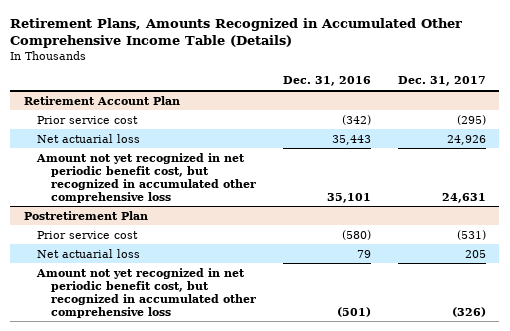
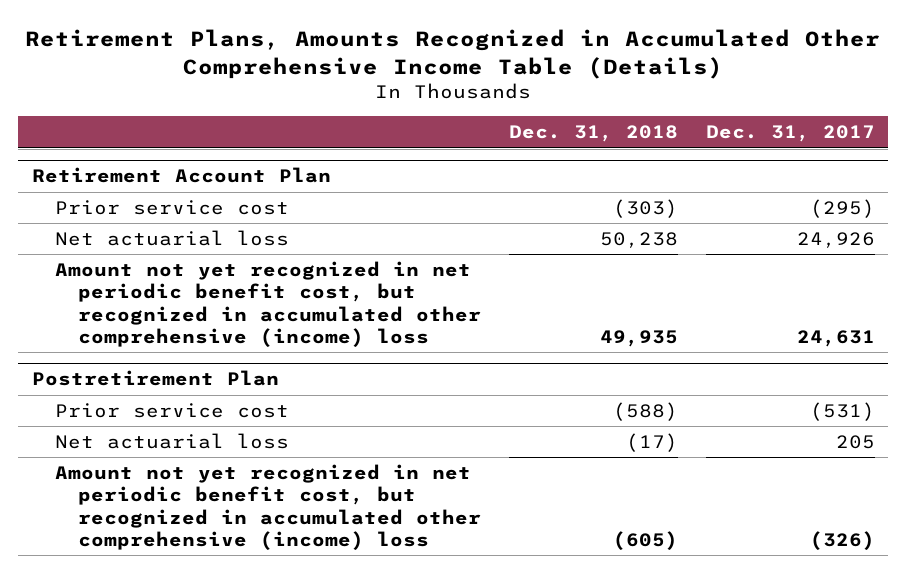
[282,76,371,87] Dec. 31, 2016 -> none
none -> [508,125,678,143] Dec. 31, 2018
[36,152,256,203] Amount not yet recognized in net periodic benefit cost, but recognized in accumulated other comprehensive loss -> [54,261,482,347] Amount not yet recognized in net periodic benefit cost, but recognized in accumulated other comprehensive (income) loss
[36,267,256,318] Amount not yet recognized in net periodic benefit cost, but recognized in accumulated other comprehensive loss -> [54,464,482,550] Amount not yet recognized in net periodic benefit cost, but recognized in accumulated other comprehensive (income) loss

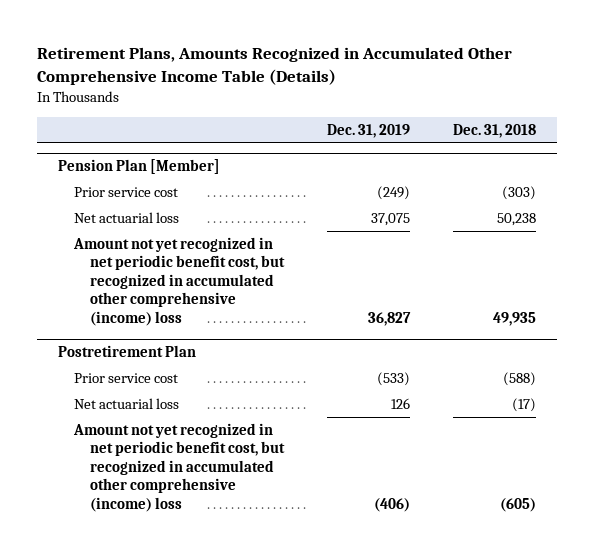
[705,125,875,143] Dec. 31, 2017 -> none
none -> [327,123,411,138] Dec. 31, 2019
[31,167,331,184] Retirement Account Plan -> [58,159,221,175] Pension Plan [Member]

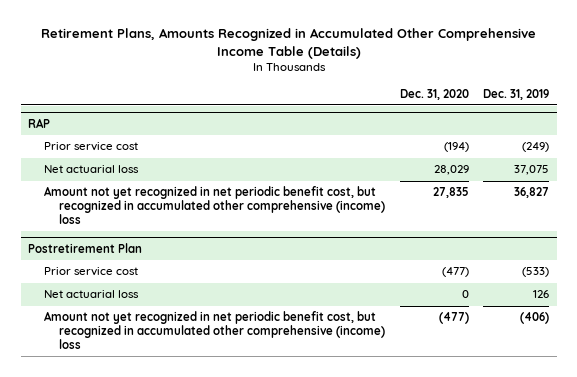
[452,123,536,138] Dec. 31, 2018 -> none
none -> [399,88,469,100] Dec. 31, 2020
[58,159,221,175] Pension Plan [Member] -> [28,118,51,129] RAP

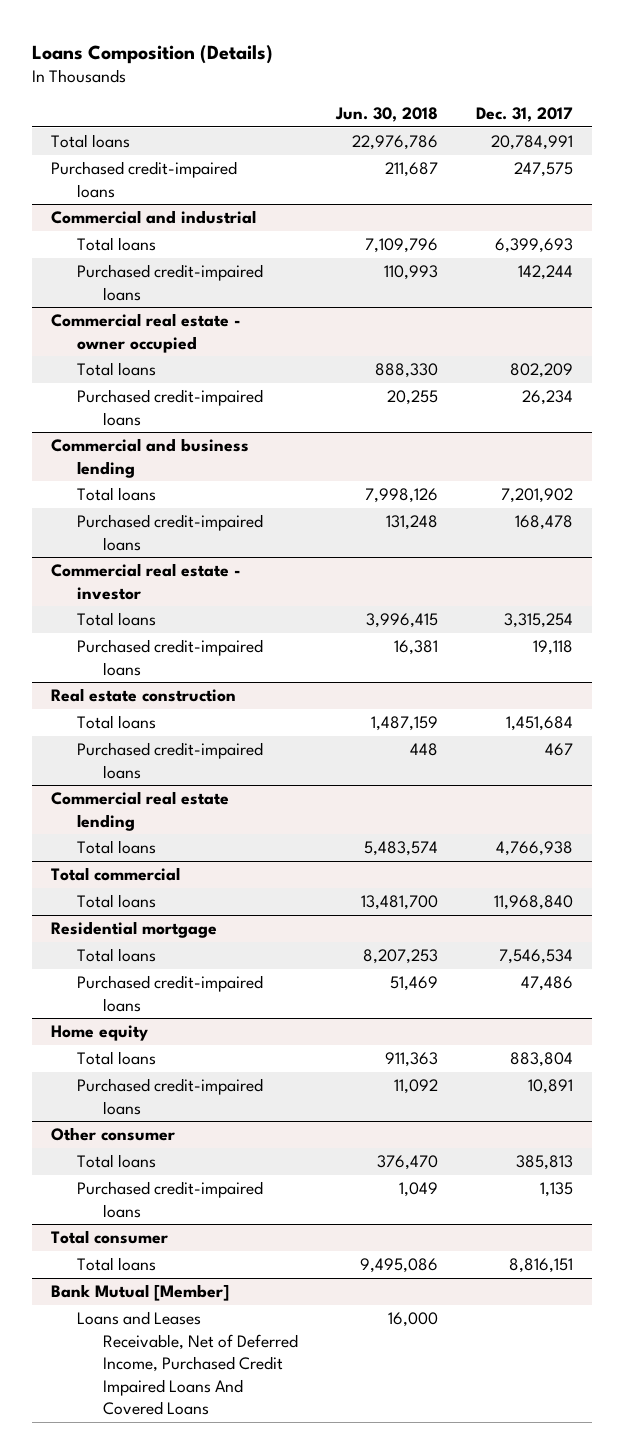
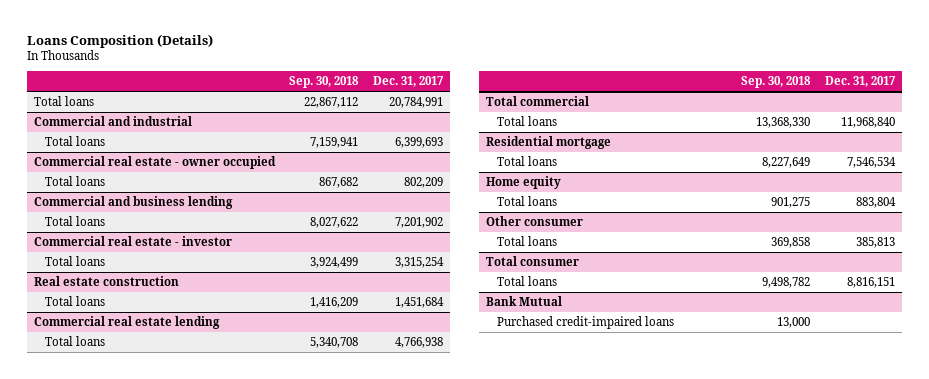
[335,107,439,123] Jun. 30, 2018 -> none
none -> [289,76,360,89] Sep. 30, 2018
[50,161,237,198] Purchased credit-impaired loans -> none
[76,264,263,301] Purchased credit-impaired loans -> none
[76,389,263,426] Purchased credit-impaired loans -> none
[76,514,263,551] Purchased credit-impaired loans -> none
[76,639,263,676] Purchased credit-impaired loans -> none
[76,742,263,779] Purchased credit-impaired loans -> none
[76,975,263,1012] Purchased credit-impaired loans -> none
[76,1078,263,1115] Purchased credit-impaired loans -> none
[76,1181,263,1218] Purchased credit-impaired loans -> none
[50,1284,229,1302] Bank Mutual [Member] -> [485,295,562,306] Bank Mutual
[76,1311,299,1416] Loans and Leases Receivable, Net of Deferred Income, Purchased Credit Impaired Loans And Covered Loans -> [497,315,675,329] Purchased credit-impaired loans

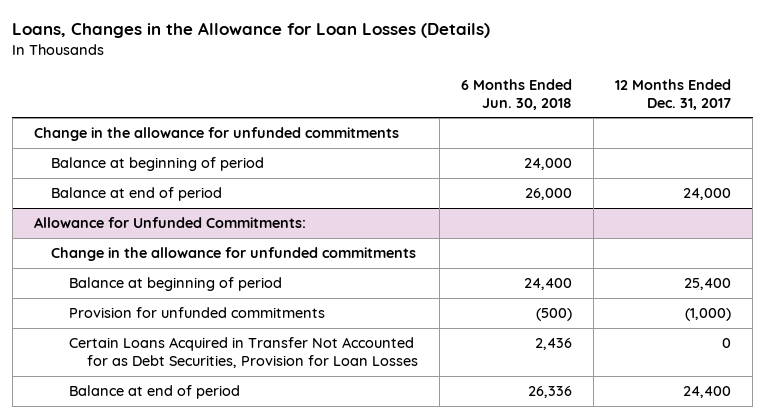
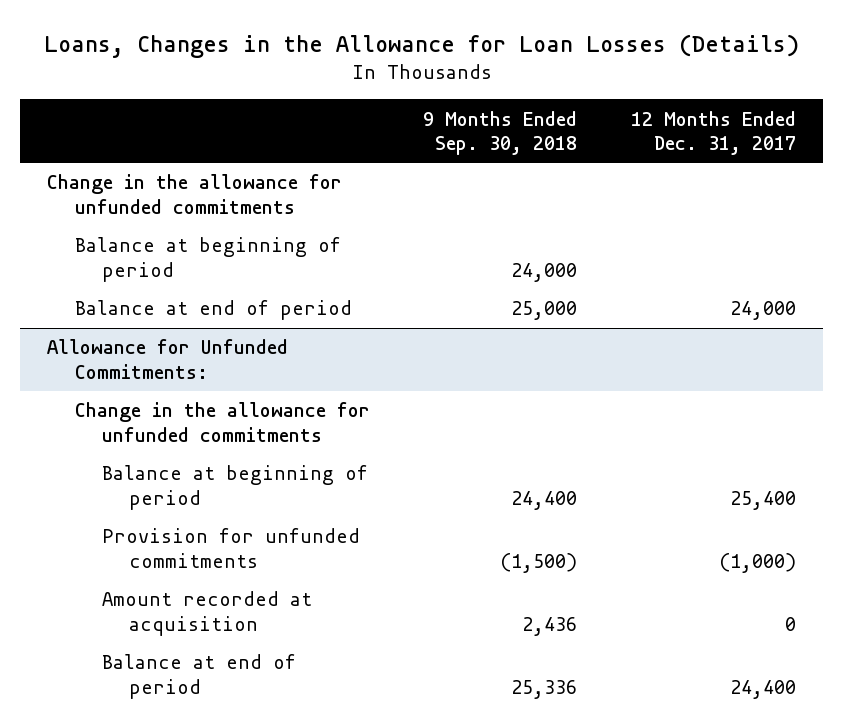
[461,78,573,110] 6 Months Ended Jun. 30, 2018 -> none
none -> [423,110,578,155] 9 Months Ended Sep. 30, 2018
[69,337,418,369] Certain Loans Acquired in Transfer Not Accounted for as Debt Securities, Provision for Loan Losses -> [101,591,312,636] Amount recorded at acquisition

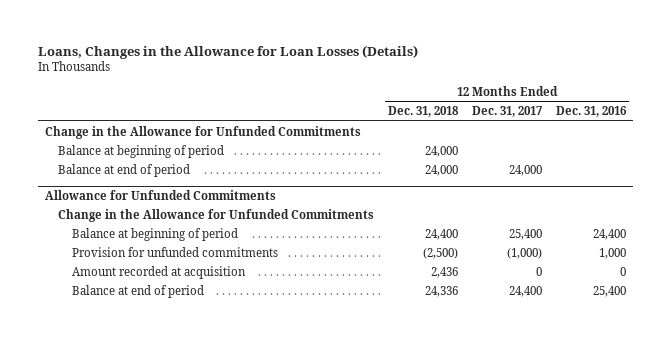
[423,110,578,155] 9 Months Ended Sep. 30, 2018 -> none
none -> [388,106,460,118] Dec. 31, 2018
none -> [555,106,627,118] Dec. 31, 2016
[47,174,343,214] Change in the allowance for unfunded commitments -> [44,125,361,139] Change in the Allowance for Unfunded Commitments
[47,339,289,379] Allowance for Unfunded Commitments: -> [44,189,276,200] Allowance for Unfunded Commitments
[74,402,370,442] Change in the allowance for unfunded commitments -> [58,208,375,222] Change in the Allowance for Unfunded Commitments

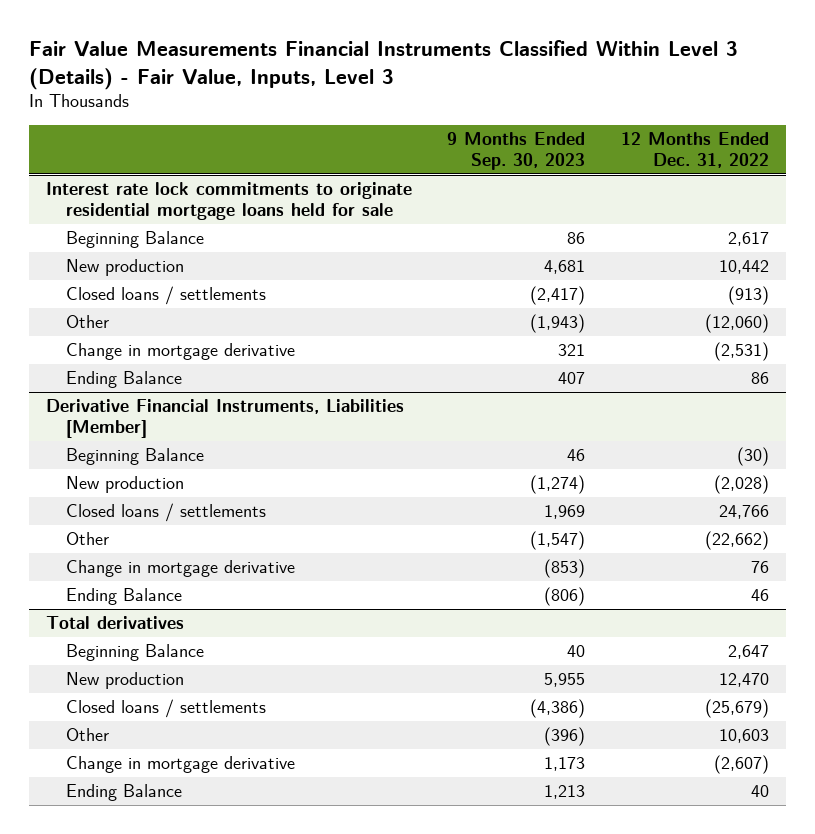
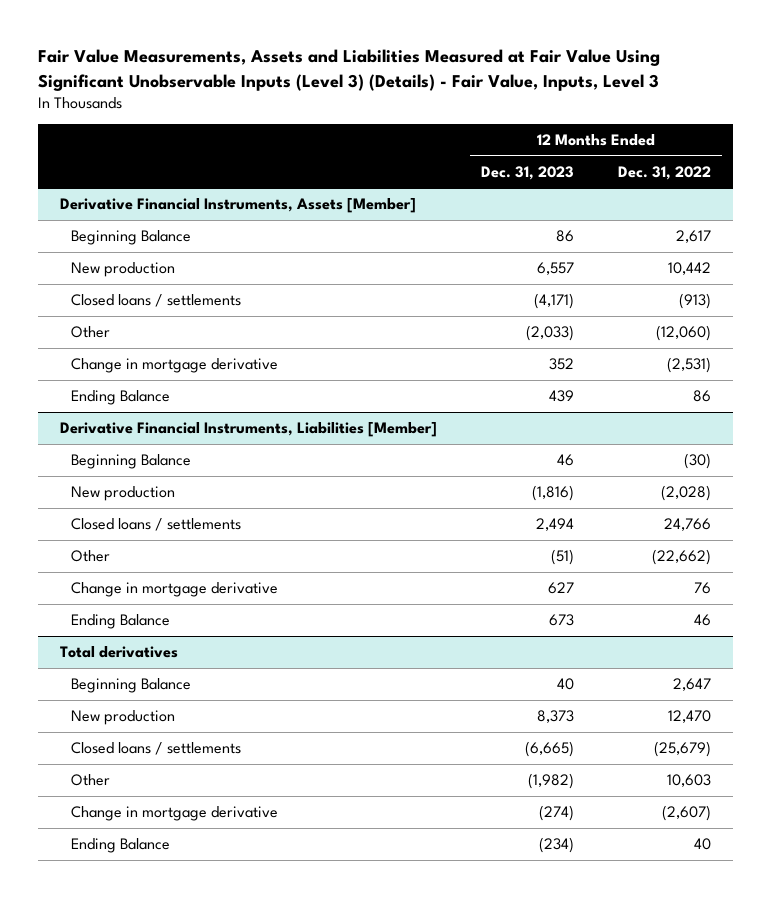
[28,40,738,90] Fair Value Measurements Financial Instruments Classified Within Level 3 (Details) - Fair Value, Inputs, Level 3 -> [37,49,660,92] Fair Value Measurements, Assets and Liabilities Measured at Fair Value Using Significant Unobservable Inputs (Level 3) (Details) - Fair Value, Inputs, Level 3
[447,131,586,171] 9 Months Ended Sep. 30, 2023 -> none
none -> [480,165,574,180] Dec. 31, 2023
[46,182,413,221] Interest rate lock commitments to originate residential mortgage loans held for sale -> [59,197,416,213] Derivative Financial Instruments, Assets [Member]

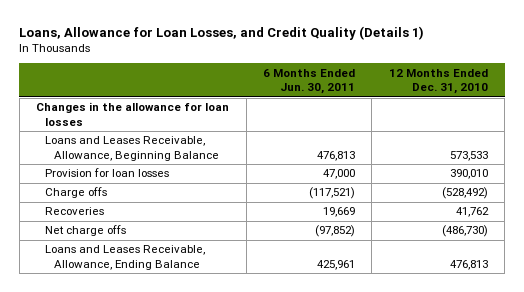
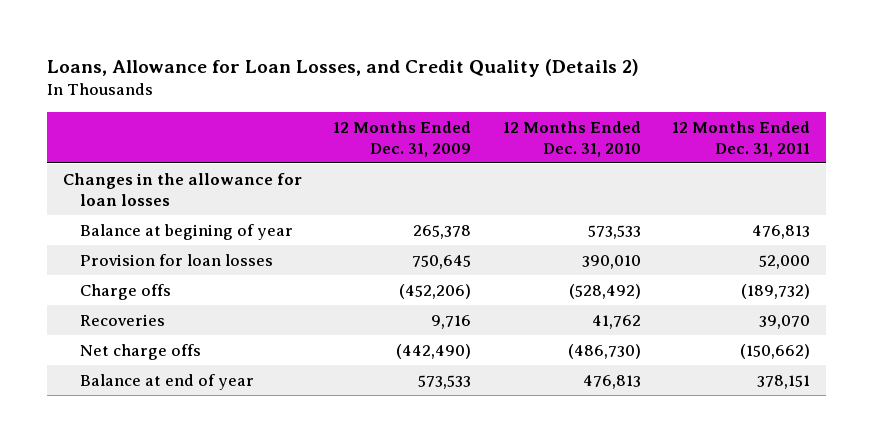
[19,25,425,40] Loans, Allowance for Loan Losses, and Credit Quality (Details 1) -> [46,58,639,77] Loans, Allowance for Loan Losses, and Credit Quality (Details 2)
[263,68,356,95] 6 Months Ended Jun. 30, 2011 -> none
none -> [333,120,472,157] 12 Months Ended Dec. 31, 2009
none -> [672,120,811,157] 12 Months Ended Dec. 31, 2011
[45,136,220,161] Loans and Leases Receivable, Allowance, Beginning Balance -> [80,223,294,240] Balance at begining of year
[45,245,206,270] Loans and Leases Receivable, Allowance, Ending Balance -> [80,373,255,390] Balance at end of year

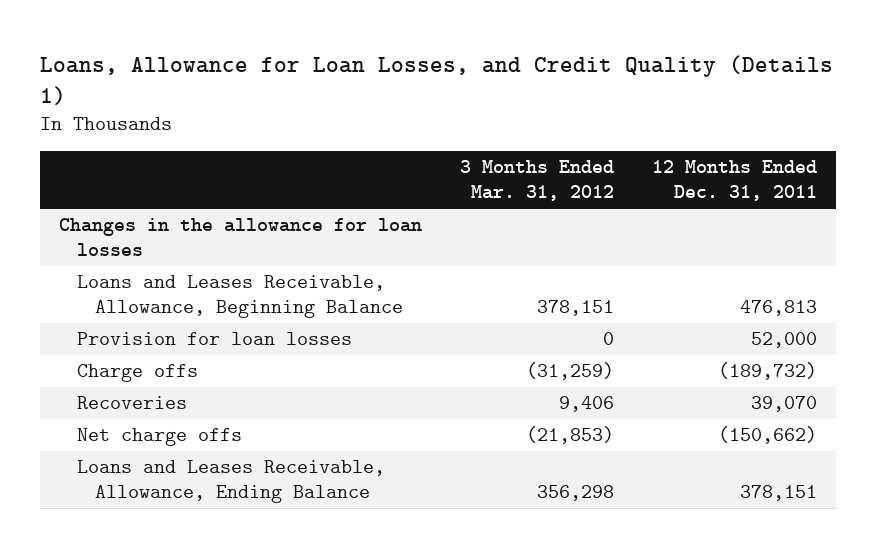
[46,58,639,77] Loans, Allowance for Loan Losses, and Credit Quality (Details 2) -> [40,54,834,106] Loans, Allowance for Loan Losses, and Credit Quality (Details 1)
[333,120,472,157] 12 Months Ended Dec. 31, 2009 -> none
[502,120,641,157] 12 Months Ended Dec. 31, 2010 -> none
none -> [460,160,615,202] 3 Months Ended Mar. 31, 2012
[80,223,294,240] Balance at begining of year -> [76,275,403,319] Loans and Leases Receivable, Allowance, Beginning Balance
[80,373,255,390] Balance at end of year -> [76,460,385,504] Loans and Leases Receivable, Allowance, Ending Balance

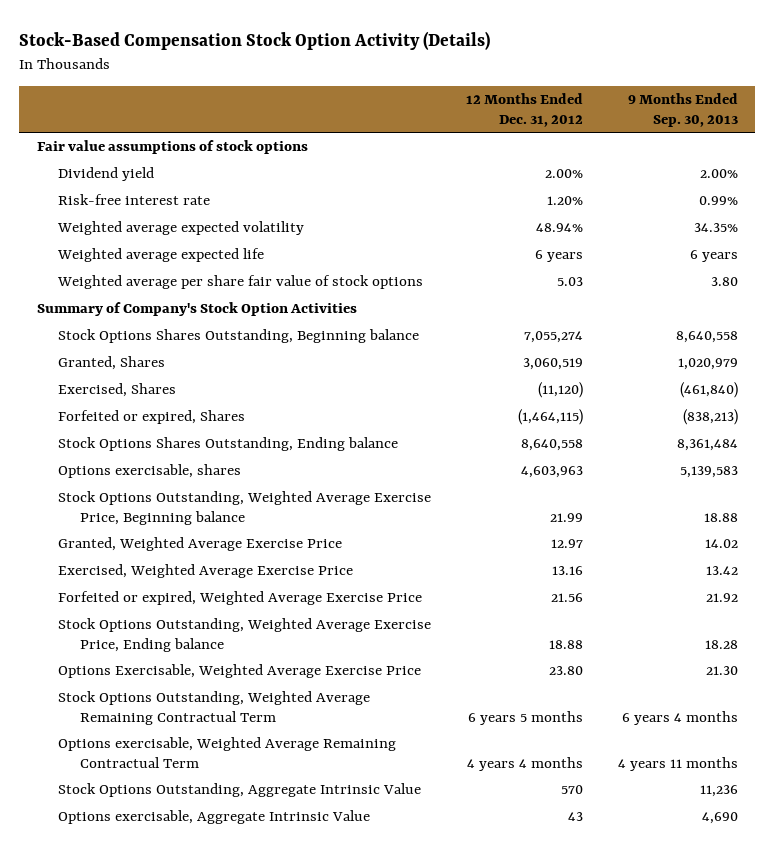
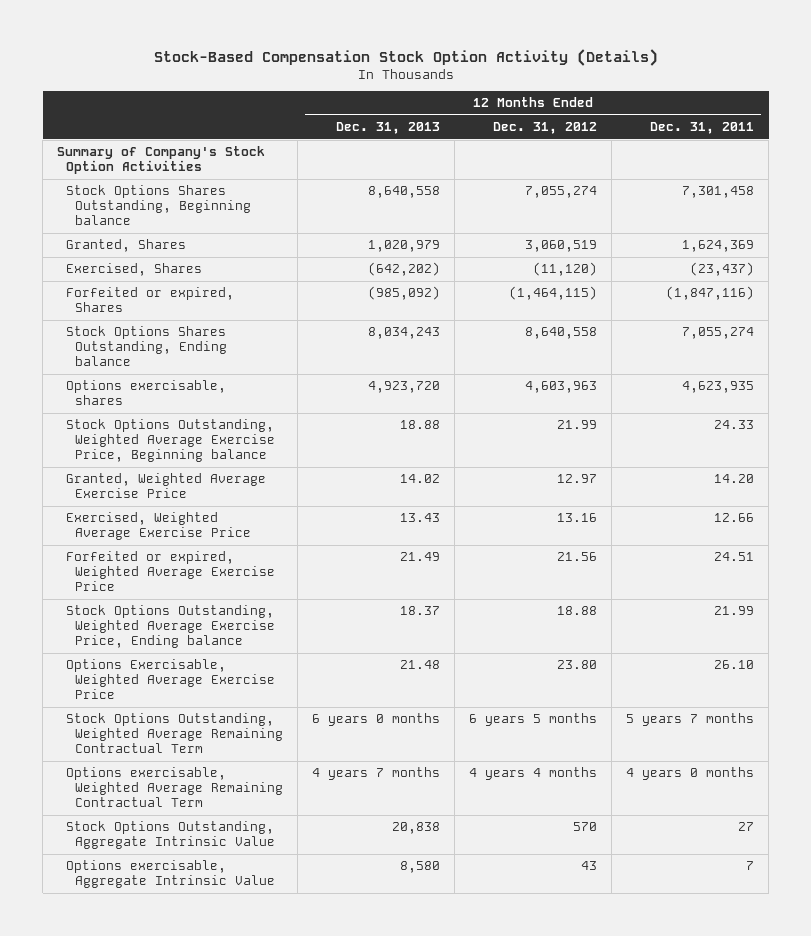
[627,93,738,127] 9 Months Ended Sep. 30, 2013 -> none
none -> [336,122,441,135] Dec. 31, 2013
none -> [650,122,755,135] Dec. 31, 2011
[36,140,308,155] Fair value assumptions of stock options -> none
[58,167,155,182] Dividend yield -> none
[58,194,211,206] Risk-free interest rate -> none
[57,221,305,236] Weighted average expected volatility -> none
[57,248,265,263] Weighted average expected life -> none
[57,275,424,290] Weighted average per share fair value of stock options -> none

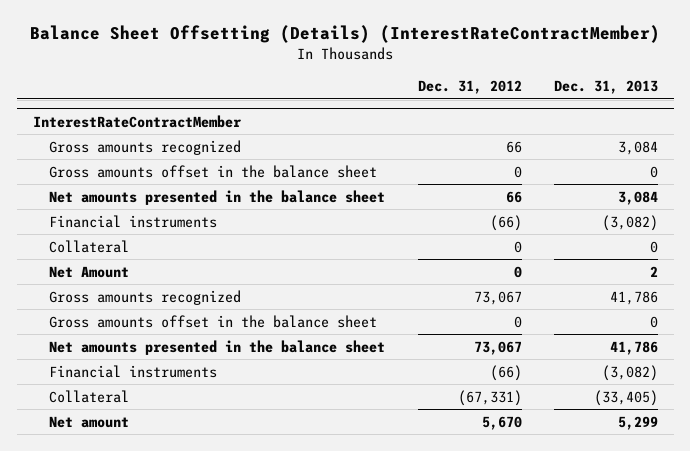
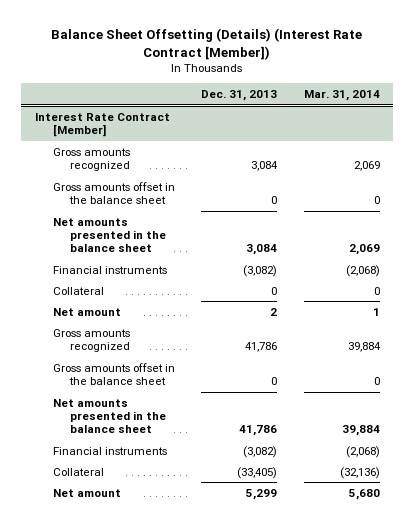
[30,25,661,44] Balance Sheet Offsetting (Details) (InterestRateContractMember) -> [51,28,363,60] Balance Sheet Offsetting (Details) (Interest Rate Contract [Member])
[417,80,522,95] Dec. 31, 2012 -> none
none -> [303,90,380,102] Mar. 31, 2014
[32,114,242,128] InterestRateContractMember -> none
none -> [34,112,170,137] Interest Rate Contract [Member]
[49,265,130,278] Net Amount -> [52,307,121,316] Net amount

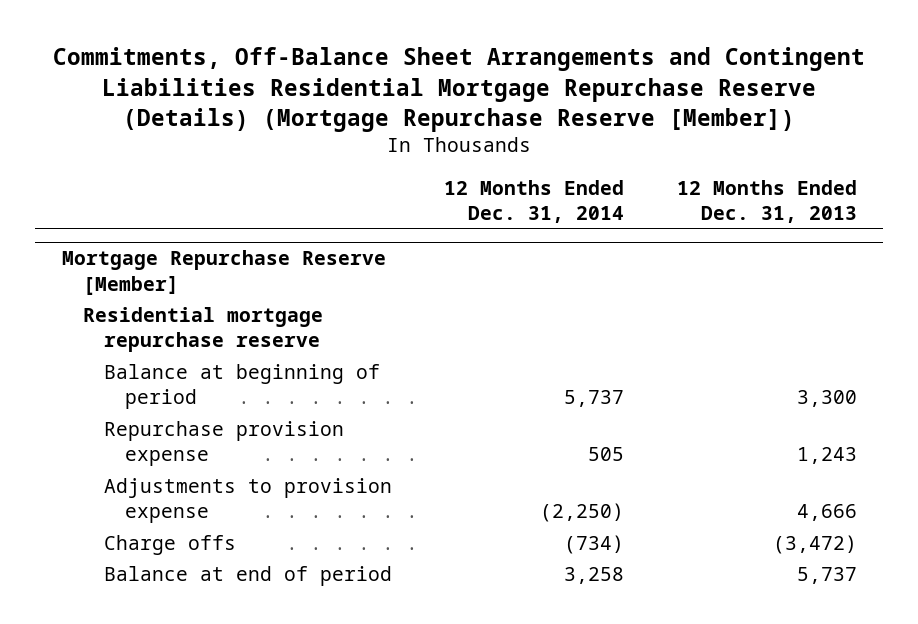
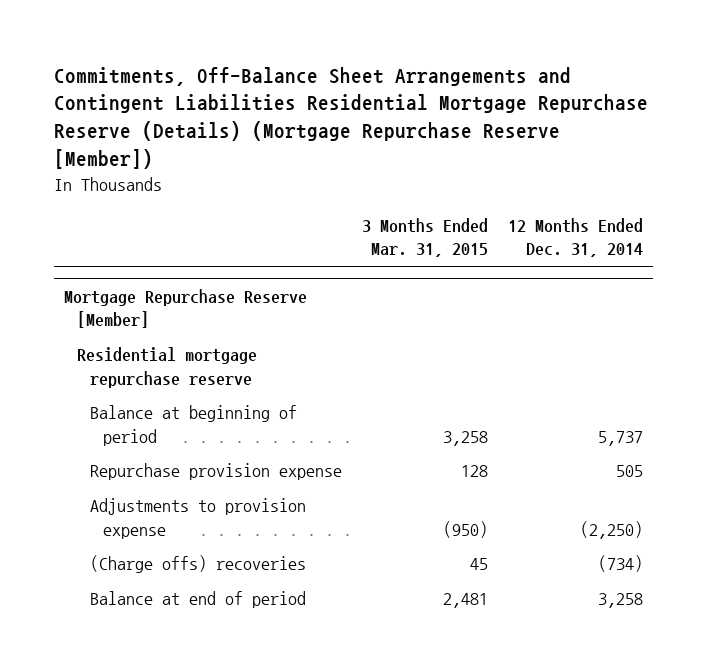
[676,179,857,223] 12 Months Ended Dec. 31, 2013 -> none
none -> [362,218,489,258] 3 Months Ended Mar. 31, 2015
[103,534,236,555] Charge offs -> [90,555,307,574] (Charge offs) recoveries

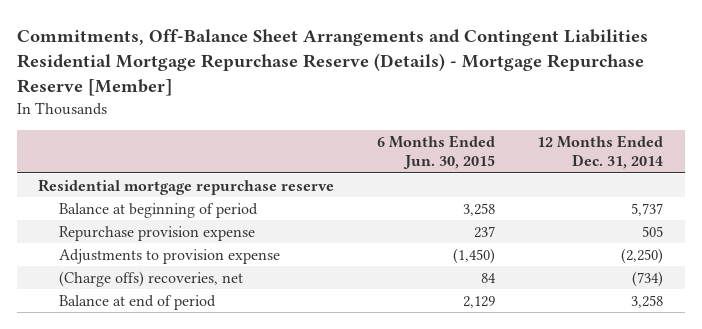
[53,66,648,170] Commitments, Off-Balance Sheet Arrangements and Contingent Liabilities Residential Mortgage Repurchase Reserve (Details) (Mortgage Repurchase Reserve [Member]) -> [16,28,648,97] Commitments, Off-Balance Sheet Arrangements and Contingent Liabilities Residential Mortgage Repurchase Reserve (Details) - Mortgage Repurchase Reserve [Member]
[362,218,489,258] 3 Months Ended Mar. 31, 2015 -> none
none -> [376,135,495,170] 6 Months Ended Jun. 30, 2015
[63,288,307,329] Mortgage Repurchase Reserve [Member] -> none
[90,555,307,574] (Charge offs) recoveries -> [59,271,244,288] (Charge offs) recoveries, net

